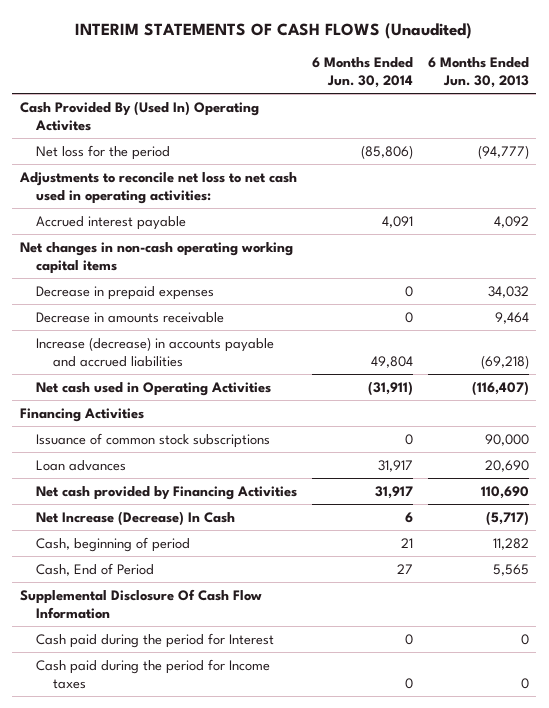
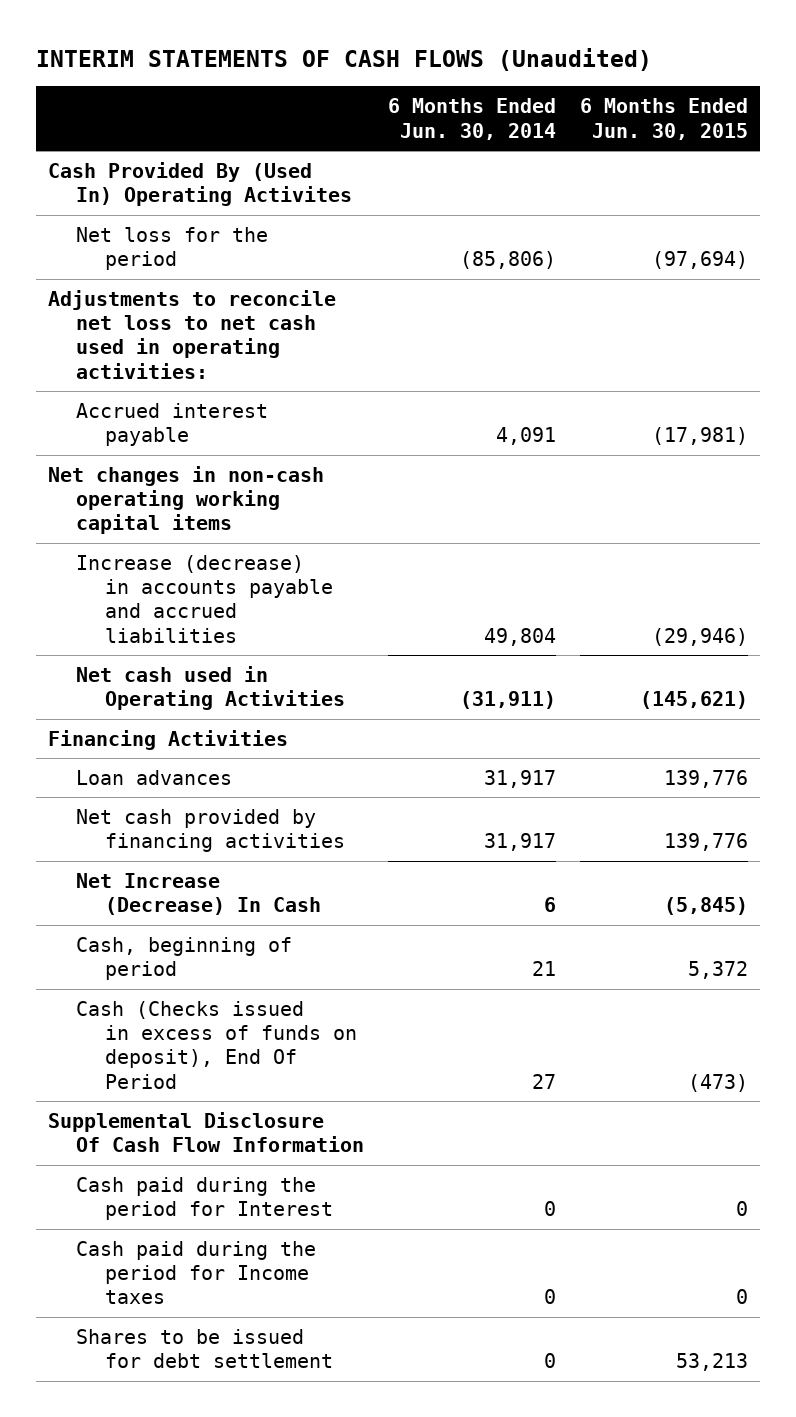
[427,57,529,89] 6 Months Ended Jun. 30, 2013 -> none
none -> [580,98,749,140] 6 Months Ended Jun. 30, 2015
[36,285,215,300] Decrease in prepaid expenses -> none
[36,311,225,323] Decrease in amounts receivable -> none
[36,432,271,448] Issuance of common stock subscriptions -> none
[36,485,298,500] Net cash provided by Financing Activities -> [76,808,345,853] Net cash provided by financing activities
[36,562,155,576] Cash, End of Period -> none
none -> [76,1000,357,1089] Cash (Checks issued in excess of funds on deposit), End Of Period
none -> [76,1328,333,1369] Shares to be issued for debt settlement

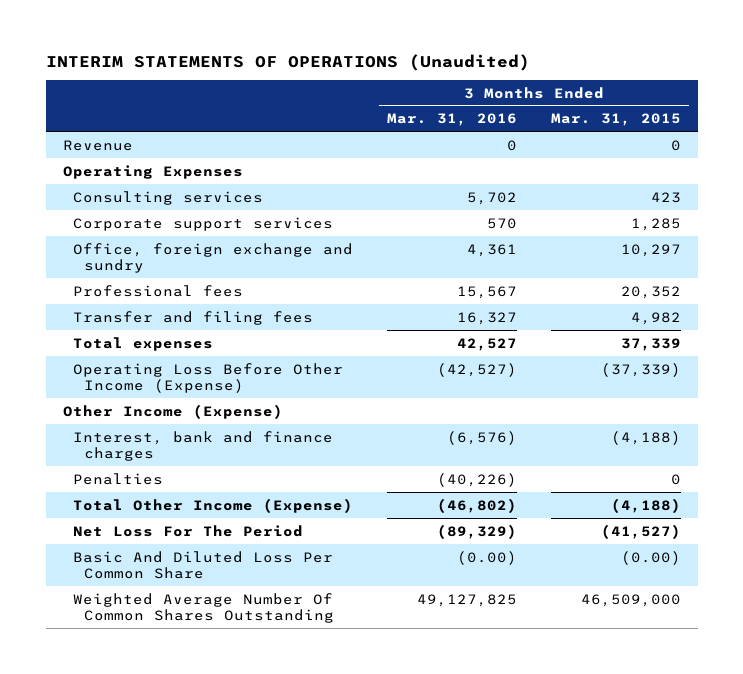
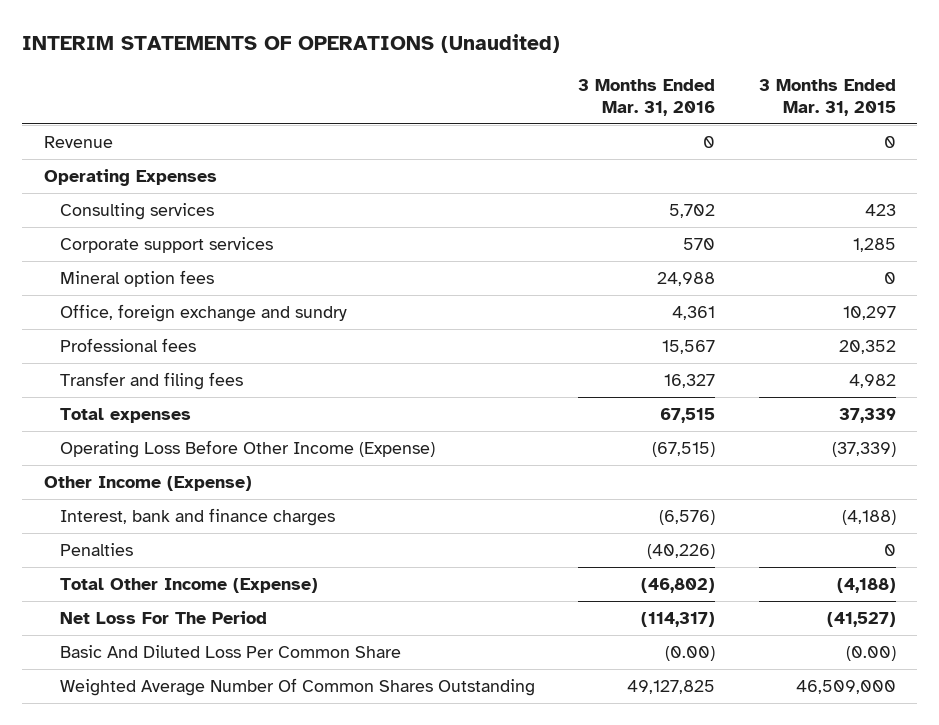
none -> [59,270,214,288] Mineral option fees
[456,337,517,351] 42,527 -> [660,408,716,424] 67,515
[436,362,517,377] (42,527) -> [652,442,716,458] (67,515)
[436,523,517,539] (89,329) -> [641,612,716,628] (114,317)

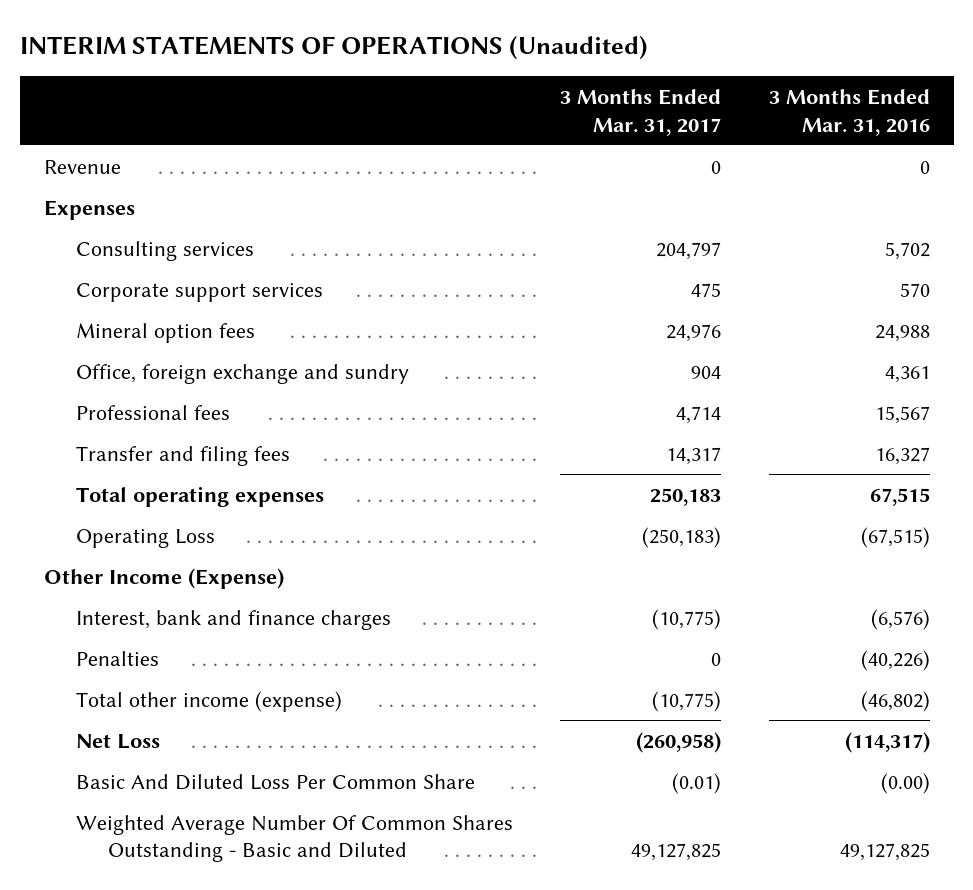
[758,78,896,116] 3 Months Ended Mar. 31, 2015 -> none
none -> [560,88,722,136] 3 Months Ended Mar. 31, 2017
[43,169,217,187] Operating Expenses -> [43,199,135,220] Expenses
[59,408,191,424] Total expenses -> [75,485,324,507] Total operating expenses
[59,440,435,459] Operating Loss Before Other Income (Expense) -> [75,528,215,548] Operating Loss
[59,578,318,594] Total Other Income (Expense) -> [75,690,342,712] Total other income (expense)
[59,611,267,625] Net Loss For The Period -> [75,733,160,749] Net Loss
[59,678,535,697] Weighted Average Number Of Common Shares Outstanding -> [75,814,513,863] Weighted Average Number Of Common Shares Outstanding - Basic and Diluted

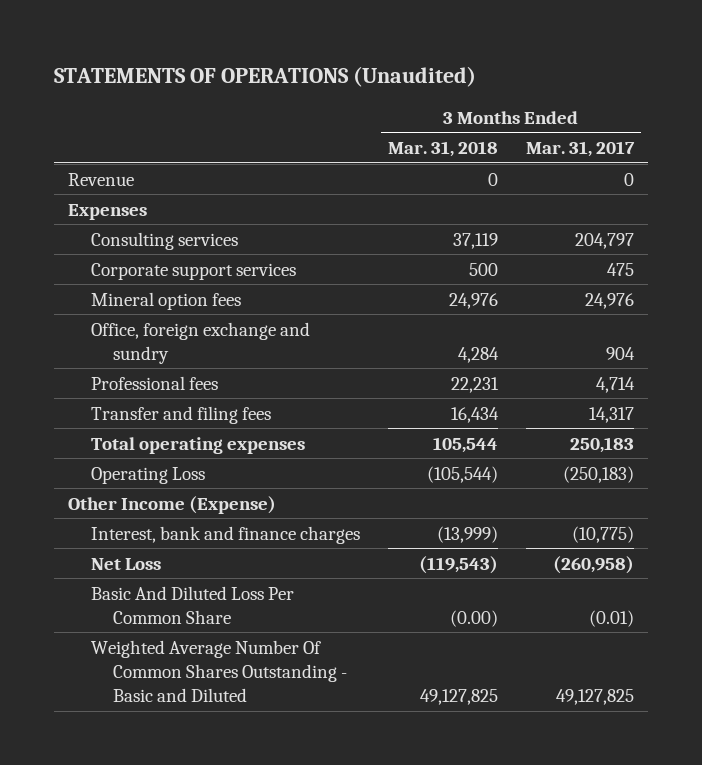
[19,35,648,61] INTERIM STATEMENTS OF OPERATIONS (Unaudited) -> [54,66,477,88] STATEMENTS OF OPERATIONS (Unaudited)
[768,88,930,136] 3 Months Ended Mar. 31, 2016 -> none
none -> [387,140,498,157] Mar. 31, 2018
[75,650,159,666] Penalties -> none
[75,690,342,712] Total other income (expense) -> none

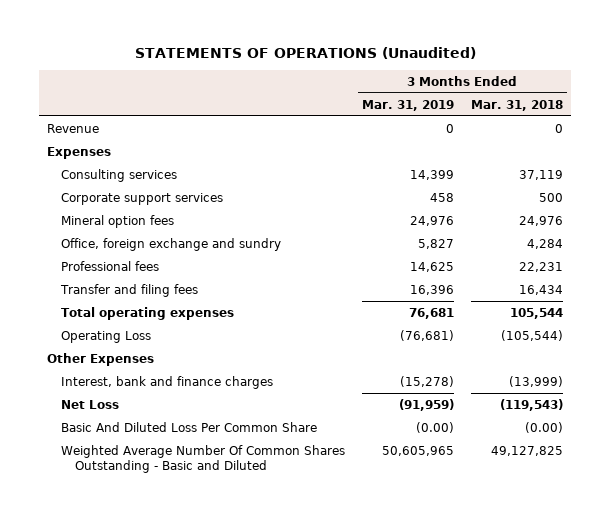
[525,140,635,157] Mar. 31, 2017 -> none
none -> [361,99,454,111] Mar. 31, 2019
[68,495,277,514] Other Income (Expense) -> [47,352,155,366] Other Expenses

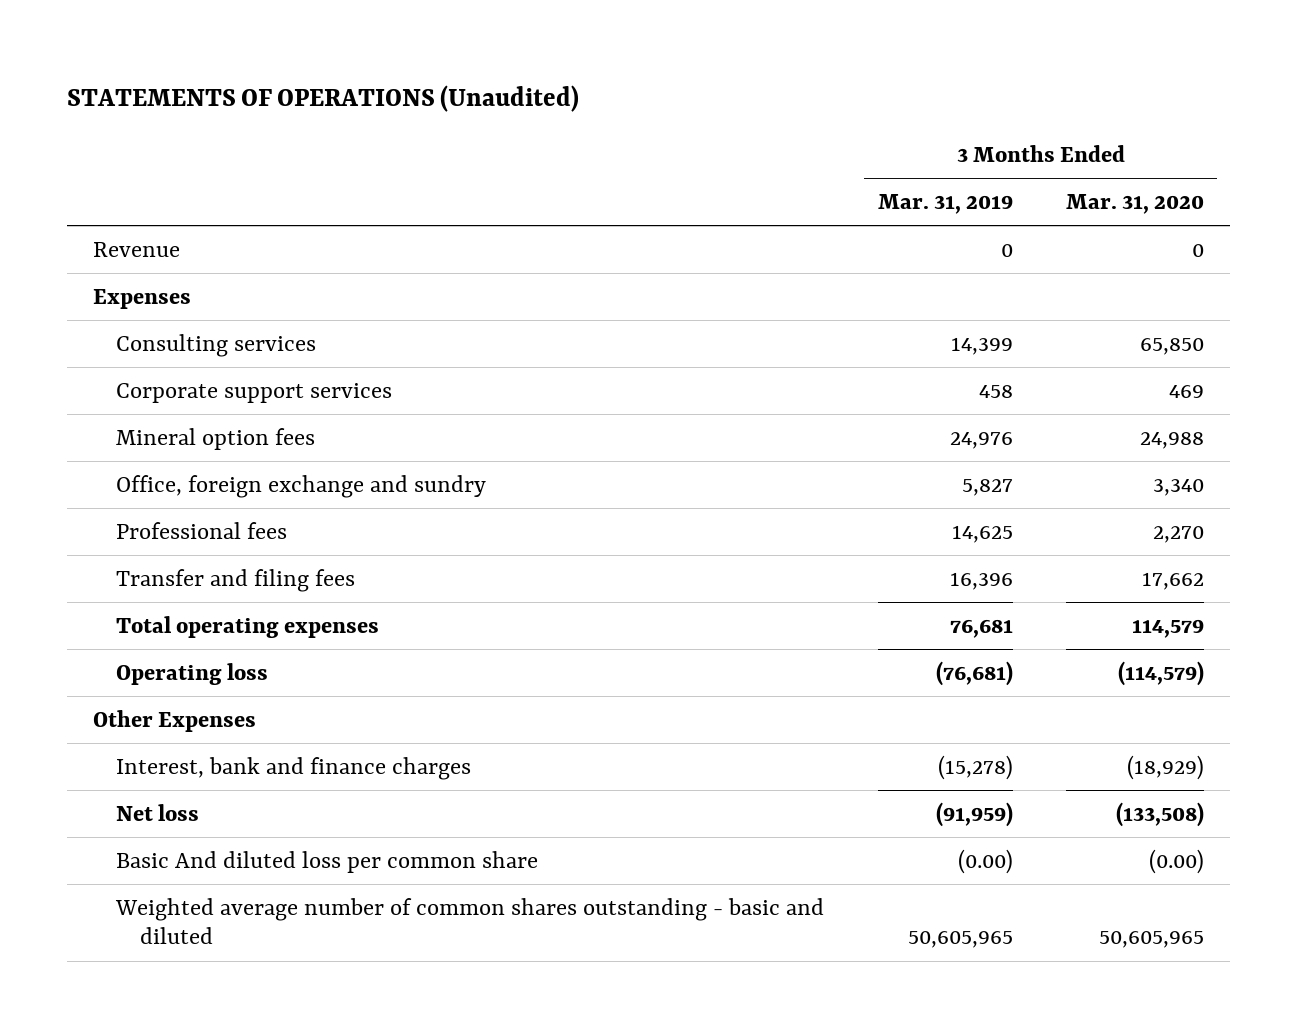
[470,99,563,111] Mar. 31, 2018 -> none
none -> [1065,193,1204,214] Mar. 31, 2020
[61,330,152,343] Operating Loss -> [116,662,269,685] Operating loss
[61,399,120,409] Net Loss -> [116,803,200,821] Net loss
[61,421,318,432] Basic And Diluted Loss Per Common Share -> [116,850,539,873] Basic And diluted loss per common share
[61,444,346,474] Weighted Average Number Of Common Shares Outstanding - Basic and Diluted -> [115,897,825,945] Weighted average number of common shares outstanding - basic and diluted

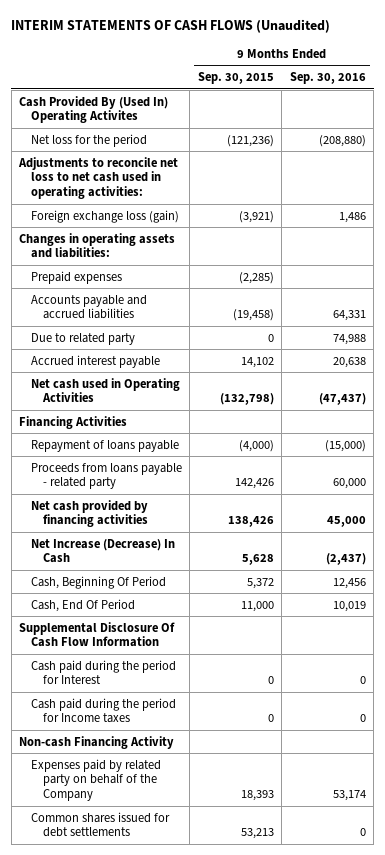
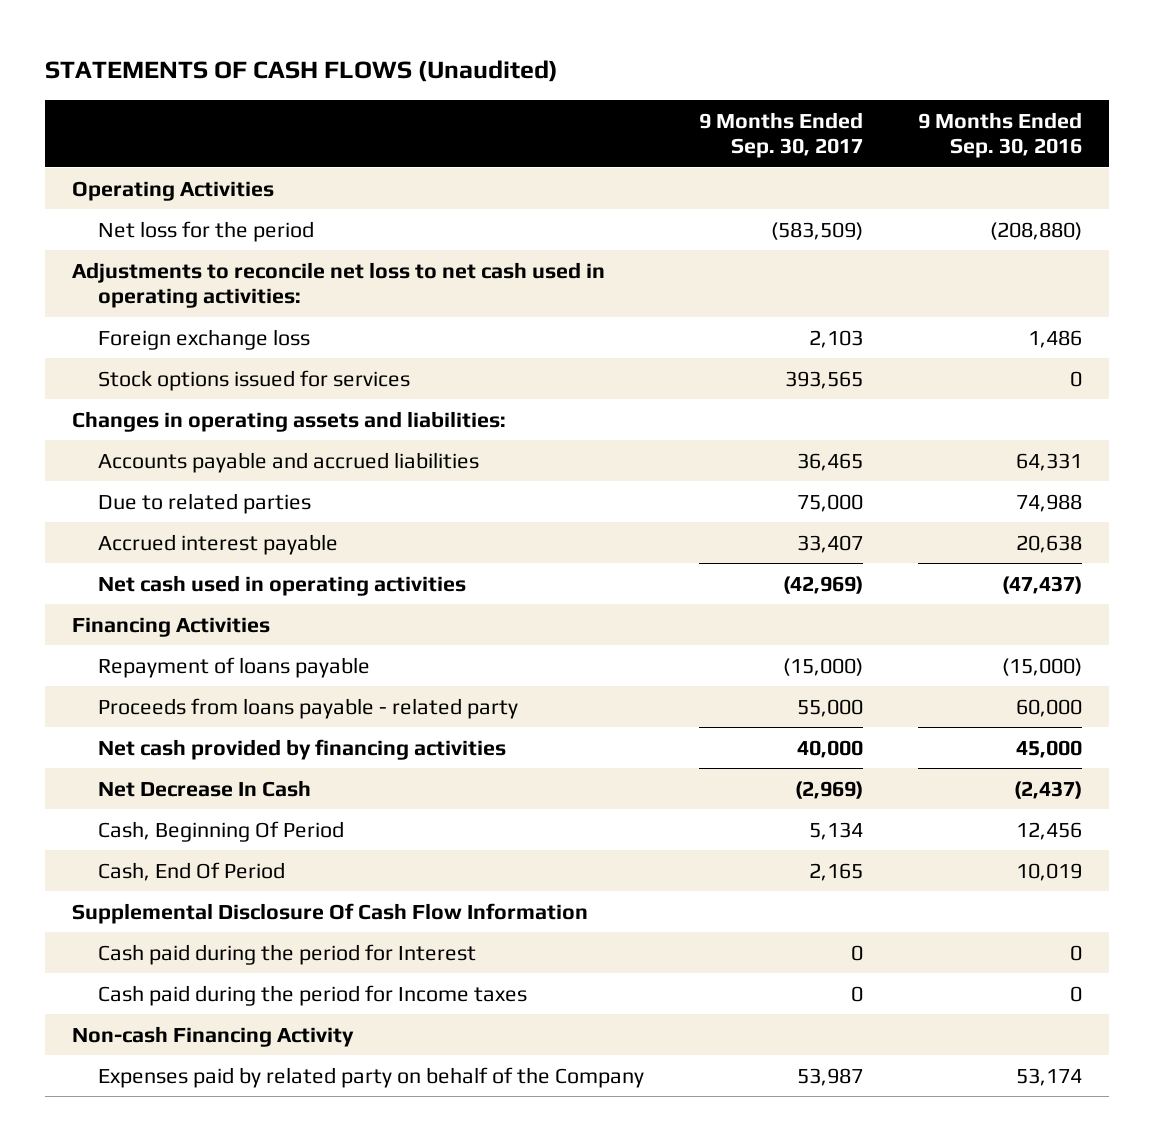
[11,19,331,34] INTERIM STATEMENTS OF CASH FLOWS (Unaudited) -> [44,60,558,83] STATEMENTS OF CASH FLOWS (Unaudited)
[197,72,274,85] Sep. 30, 2015 -> none
none -> [698,111,863,159] 9 Months Ended Sep. 30, 2017
[19,95,169,124] Cash Provided By (Used In) Operating Activites -> [72,180,275,201] Operating Activities
[30,209,179,223] Foreign exchange loss (gain) -> [98,328,311,350] Foreign exchange loss
none -> [98,369,411,391] Stock options issued for services
[30,270,122,284] Prepaid expenses -> none
[30,332,135,345] Due to related party -> [98,492,312,514] Due to related parties
[30,377,180,403] Net cash used in Operating Activities -> [98,574,467,596] Net cash used in operating activities
[30,538,175,564] Net Increase (Decrease) In Cash -> [98,779,312,797] Net Decrease In Cash
[30,811,170,838] Common shares issued for debt settlements -> none

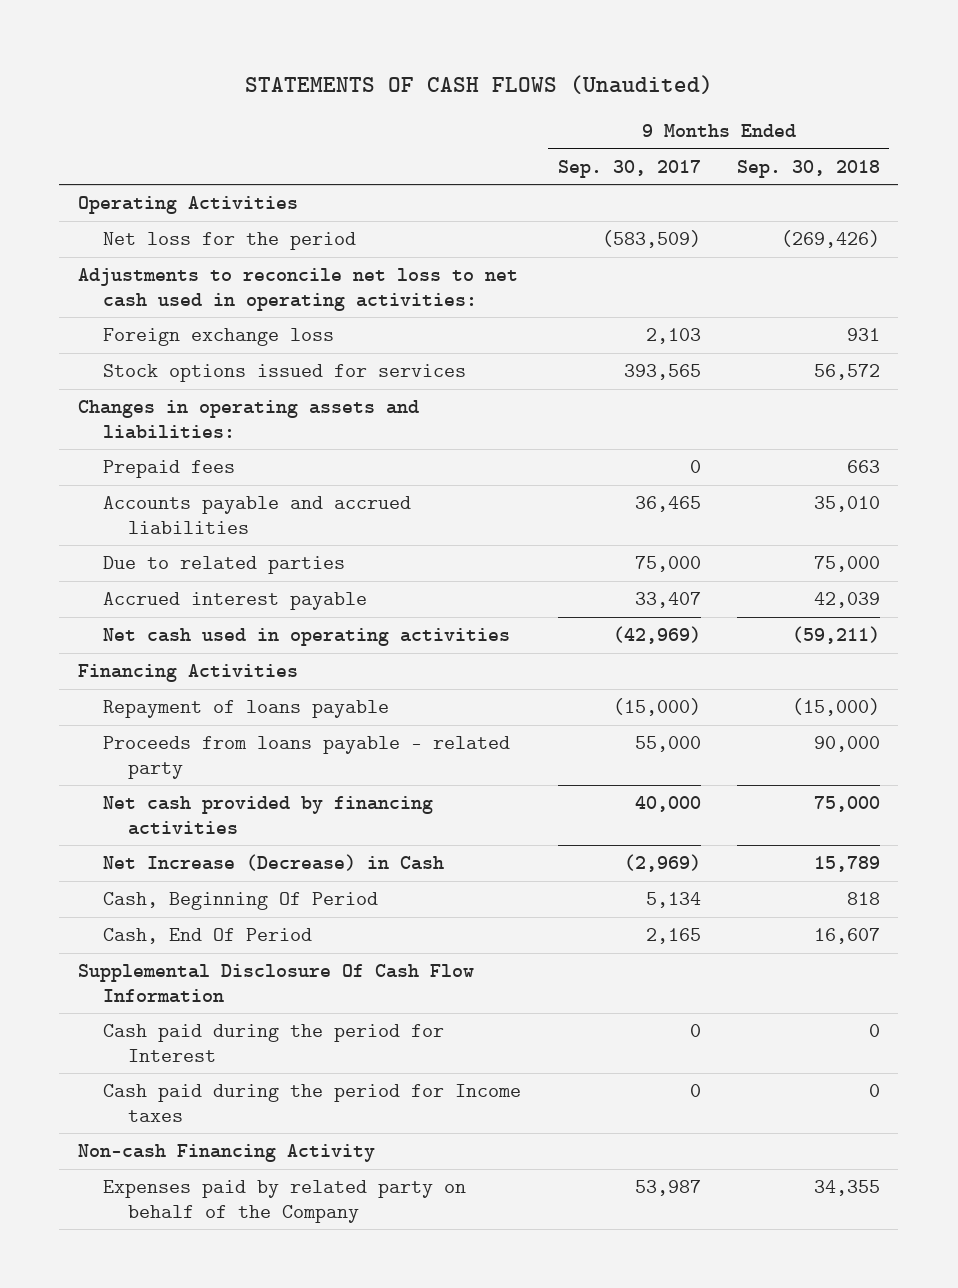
[917,111,1082,159] 9 Months Ended Sep. 30, 2016 -> none
none -> [737,159,881,178] Sep. 30, 2018
none -> [102,460,235,479] Prepaid fees
[98,779,312,797] Net Decrease In Cash -> [102,854,444,872] Net Increase (Decrease) in Cash

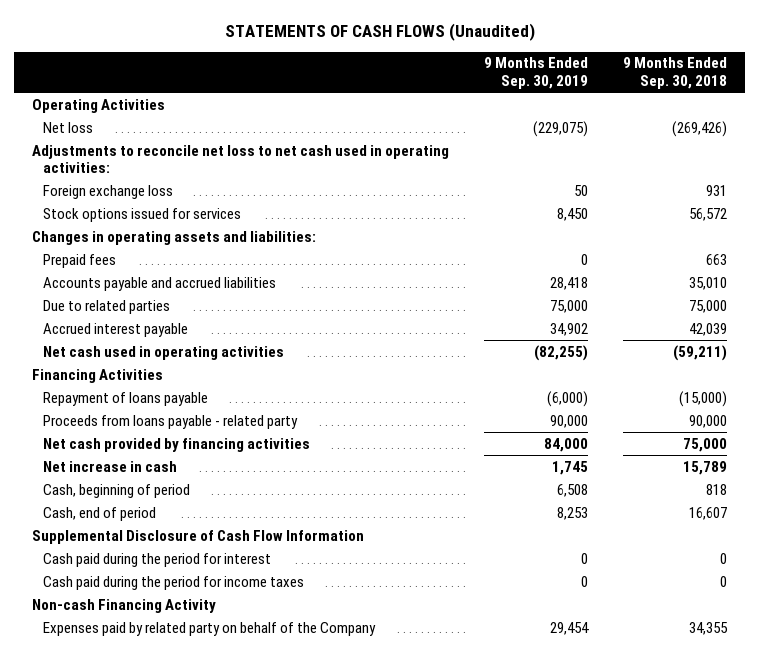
[557,159,701,178] Sep. 30, 2017 -> none
none -> [484,57,589,90] 9 Months Ended Sep. 30, 2019
[102,232,356,251] Net loss for the period -> [42,121,93,133] Net loss
[102,854,444,872] Net Increase (Decrease) in Cash -> [42,460,177,472] Net increase in cash
[102,892,378,911] Cash, Beginning Of Period -> [42,483,190,498] Cash, beginning of period
[102,928,312,945] Cash, End Of Period -> [42,506,156,521] Cash, end of period
[77,964,474,1003] Supplemental Disclosure Of Cash Flow Information -> [31,529,364,544] Supplemental Disclosure of Cash Flow Information
[102,1024,444,1062] Cash paid during the period for Interest -> [42,552,271,567] Cash paid during the period for interest
[102,1084,521,1122] Cash paid during the period for Income taxes -> [42,575,304,590] Cash paid during the period for income taxes

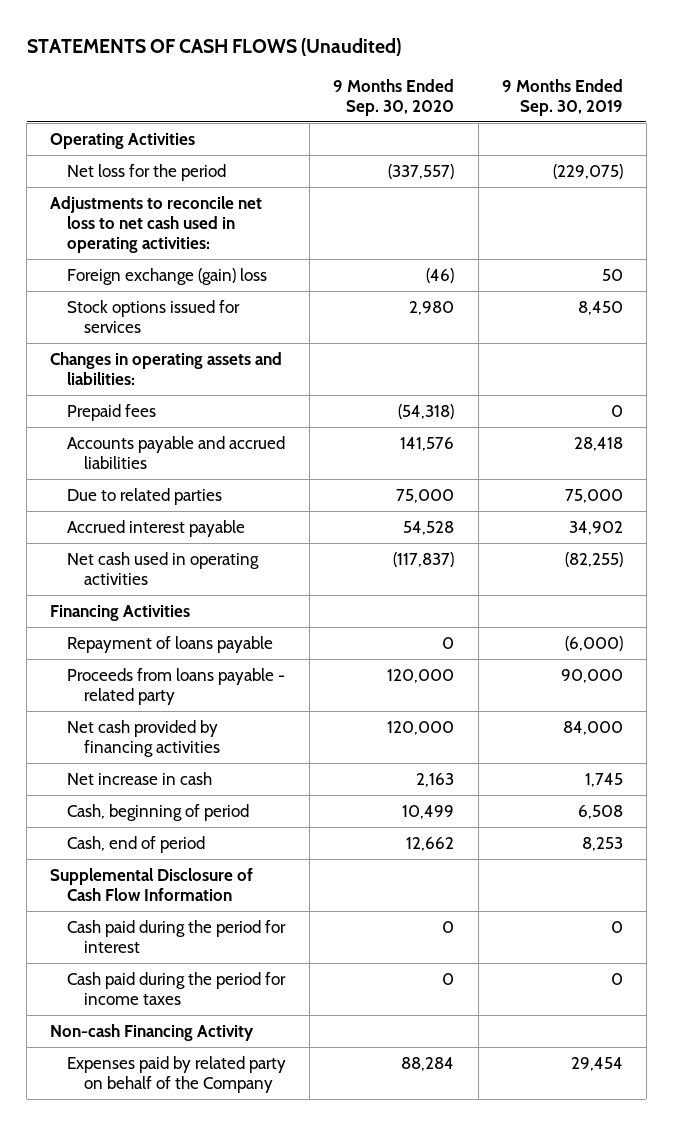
[623,57,728,90] 9 Months Ended Sep. 30, 2018 -> none
none -> [333,79,455,116] 9 Months Ended Sep. 30, 2020
[42,121,93,133] Net loss -> [67,163,227,181] Net loss for the period
[42,184,173,199] Foreign exchange loss -> [67,267,268,285] Foreign exchange (gain) loss

